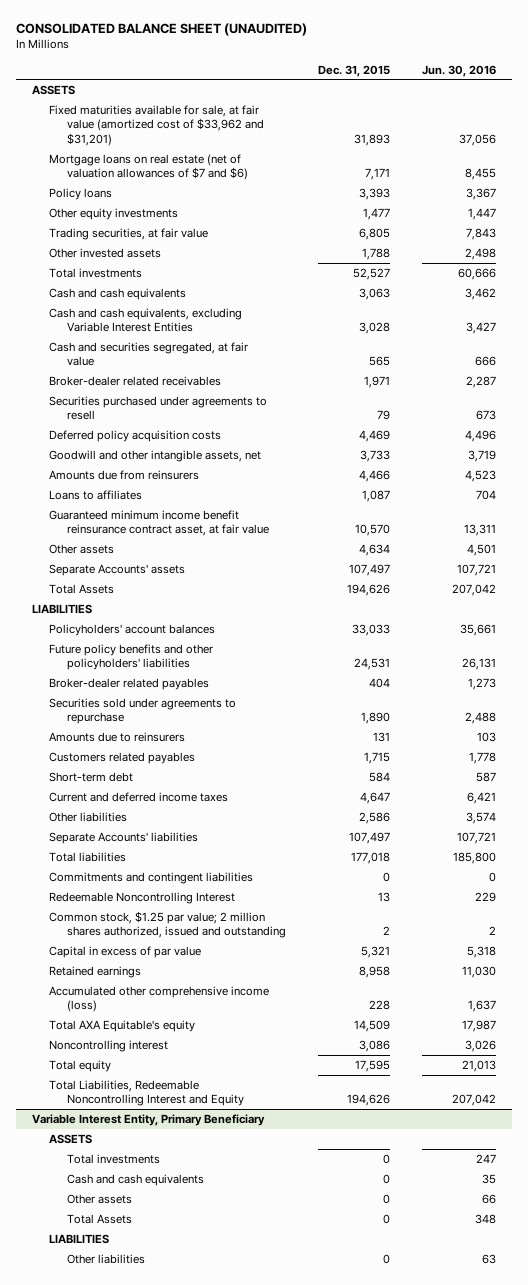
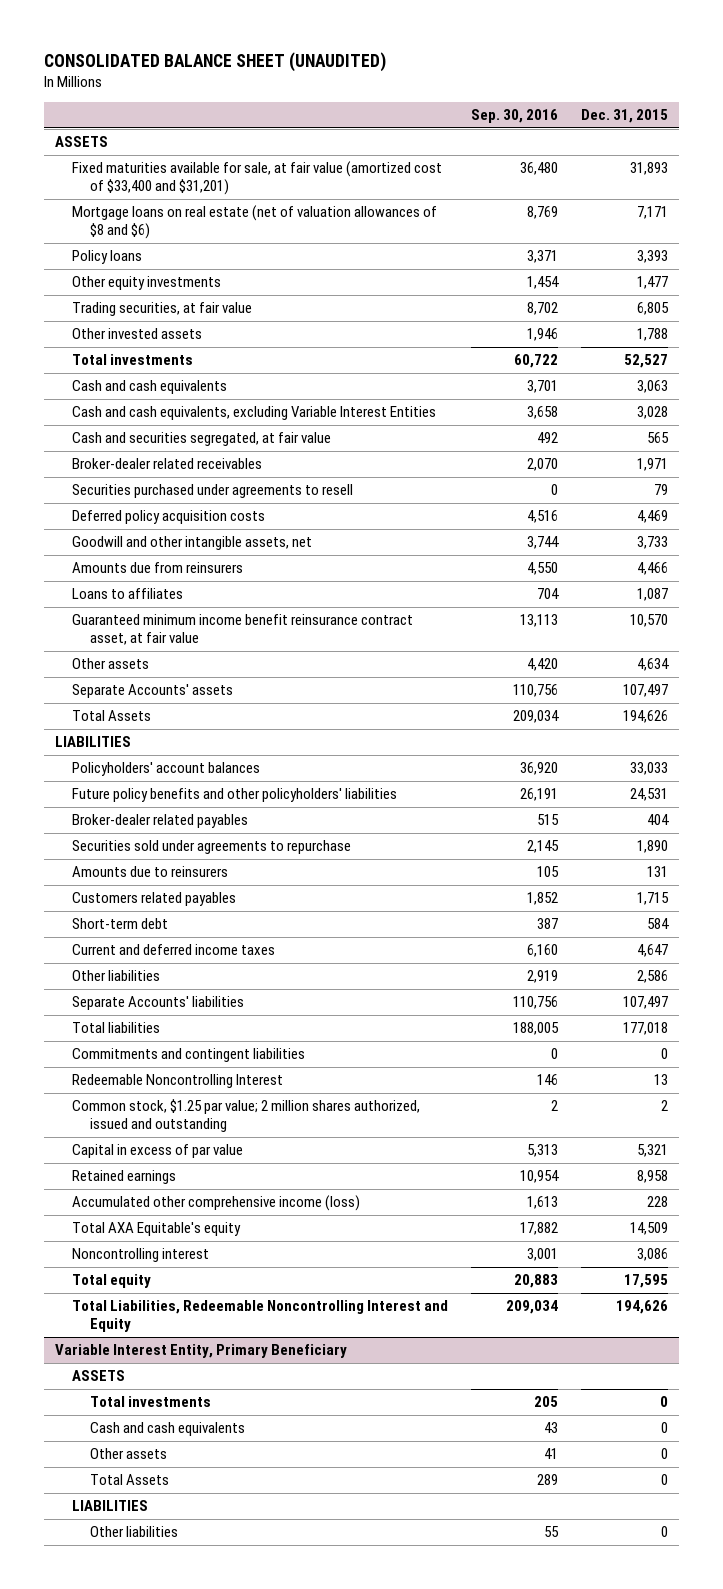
[422,64,497,77] Jun. 30, 2016 -> none
none -> [471,109,559,124] Sep. 30, 2016
[49,104,264,147] Fixed maturities available for sale, at fair value (amortized cost of $33,962 and $31,201) -> [72,161,443,196] Fixed maturities available for sale, at fair value (amortized cost of $33,400 and $31,201)
[49,153,248,181] Mortgage loans on real estate (net of valuation allowances of $7 and $6) -> [72,205,438,240] Mortgage loans on real estate (net of valuation allowances of $8 and $6)

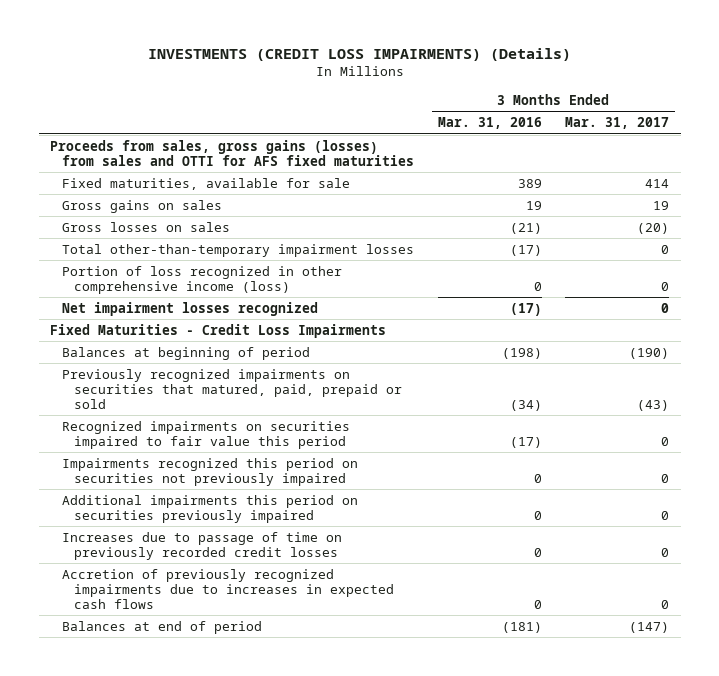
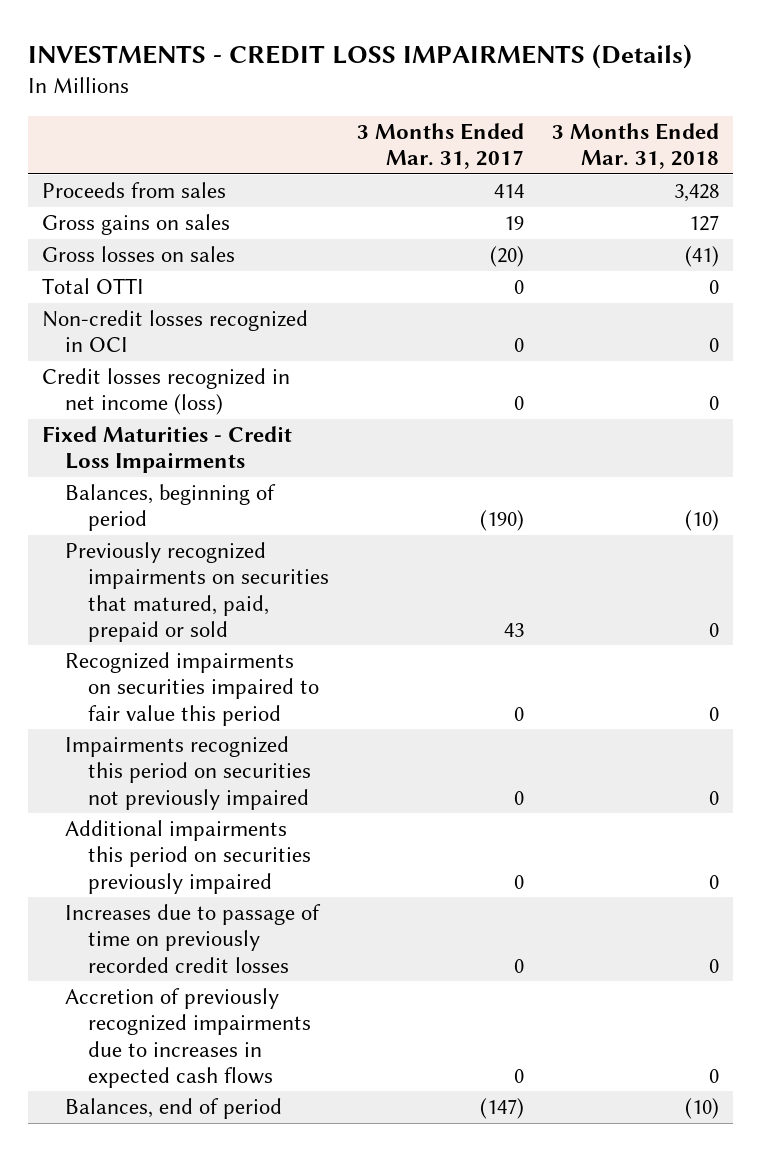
[147,47,571,61] INVESTMENTS (CREDIT LOSS IMPAIRMENTS) (Details) -> [27,43,692,69] INVESTMENTS - CREDIT LOSS IMPAIRMENTS (Details)
[437,117,542,130] Mar. 31, 2016 -> none
none -> [552,123,720,170] 3 Months Ended Mar. 31, 2018
[50,139,415,166] Proceeds from sales, gross gains (losses) from sales and OTTI for AFS fixed maturities -> none
[62,177,351,190] Fixed maturities, available for sale -> [41,182,226,199] Proceeds from sales
[62,243,415,257] Total other-than-temporary impairment losses -> [41,278,144,295] Total OTTI
[62,265,343,294] Portion of loss recognized in other comprehensive income (loss) -> [41,310,308,353] Non-credit losses recognized in OCI
[62,301,319,316] Net impairment losses recognized -> [41,368,290,416] Credit losses recognized in net income (loss)
[62,346,311,360] Balances at beginning of period -> [64,484,276,532] Balances, beginning of period
[636,399,669,411] (43) -> [503,622,524,637] 43
[62,620,263,634] Balances at end of period -> [64,1098,282,1120] Balances, end of period

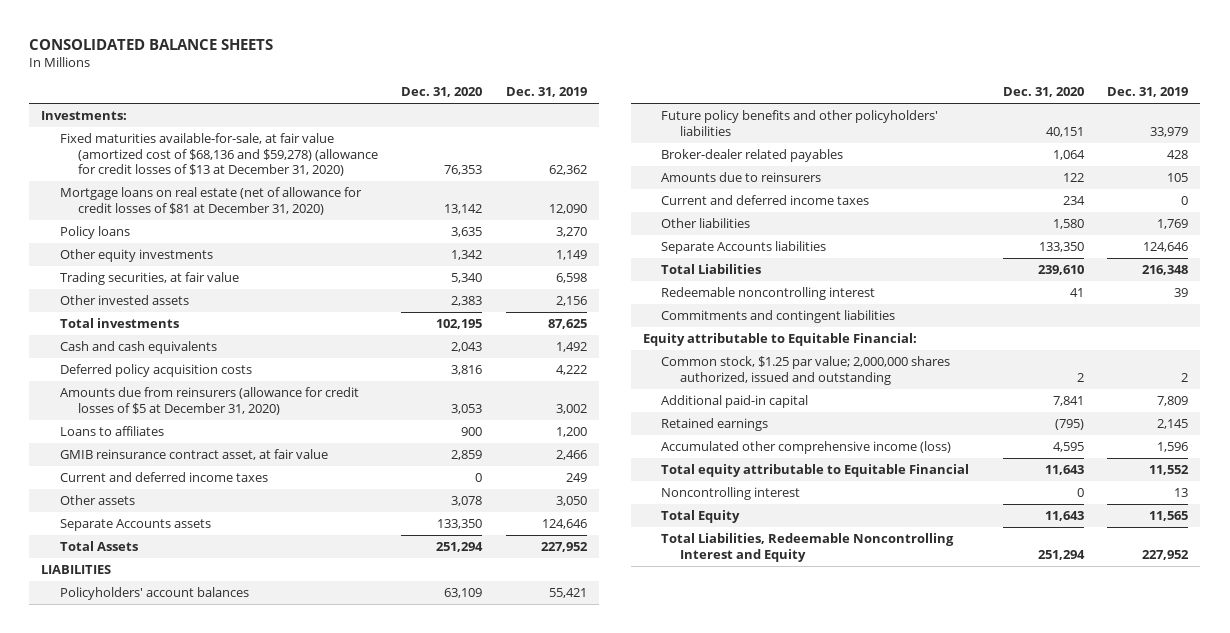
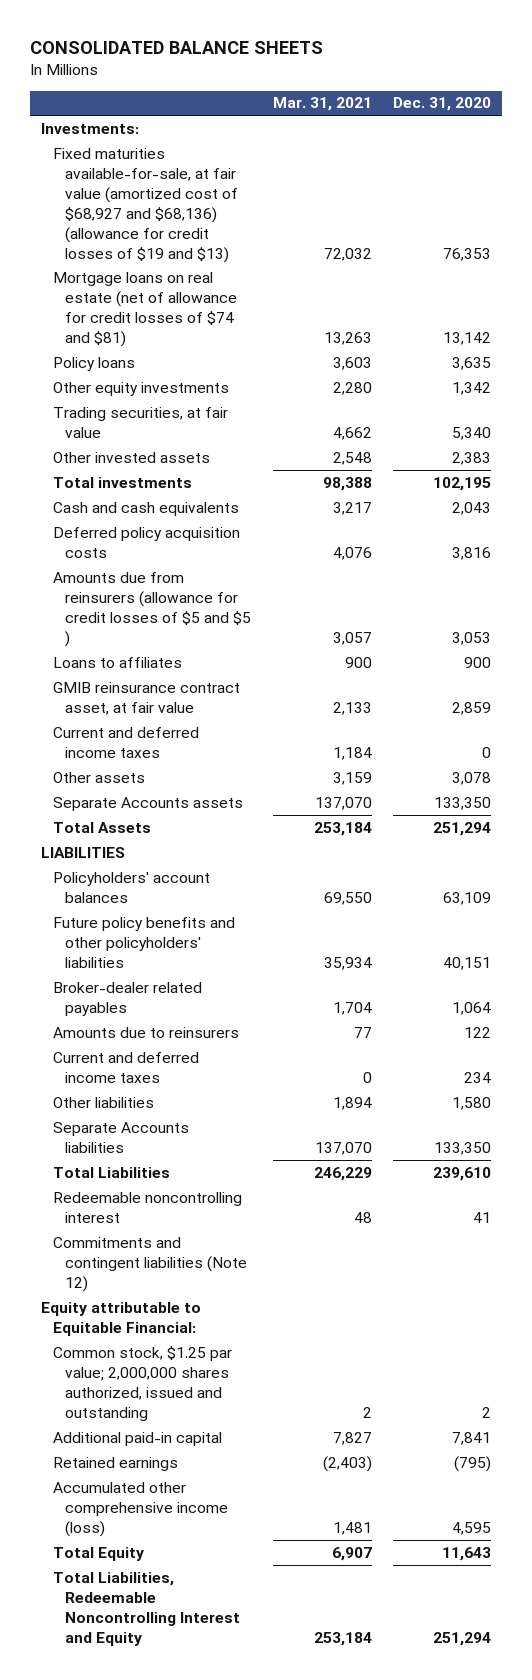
[505,87,587,98] Dec. 31, 2019 -> none
none -> [272,97,372,112] Mar. 31, 2021
[59,133,379,177] Fixed maturities available-for-sale, at fair value (amortized cost of $68,136 and $59,278) (allowance for credit losses of $13 at December 31, 2020) -> [53,147,239,263] Fixed maturities available-for-sale, at fair value (amortized cost of $68,927 and $68,136) (allowance for credit losses of $19 and $13)
[59,187,362,215] Mortgage loans on real estate (net of allowance for credit losses of $81 at December 31, 2020) -> [53,271,238,347] Mortgage loans on real estate (net of allowance for credit losses of $74 and $81)
[59,387,359,415] Amounts due from reinsurers (allowance for credit losses of $5 at December 31, 2020) -> [53,571,252,647] Amounts due from reinsurers (allowance for credit losses of $5 and $5 )
[661,310,896,324] Commitments and contingent liabilities -> [53,1236,248,1292] Commitments and contingent liabilities (Note 12)
[661,464,970,478] Total equity attributable to Equitable Financial -> none
[661,487,801,501] Noncontrolling interest -> none

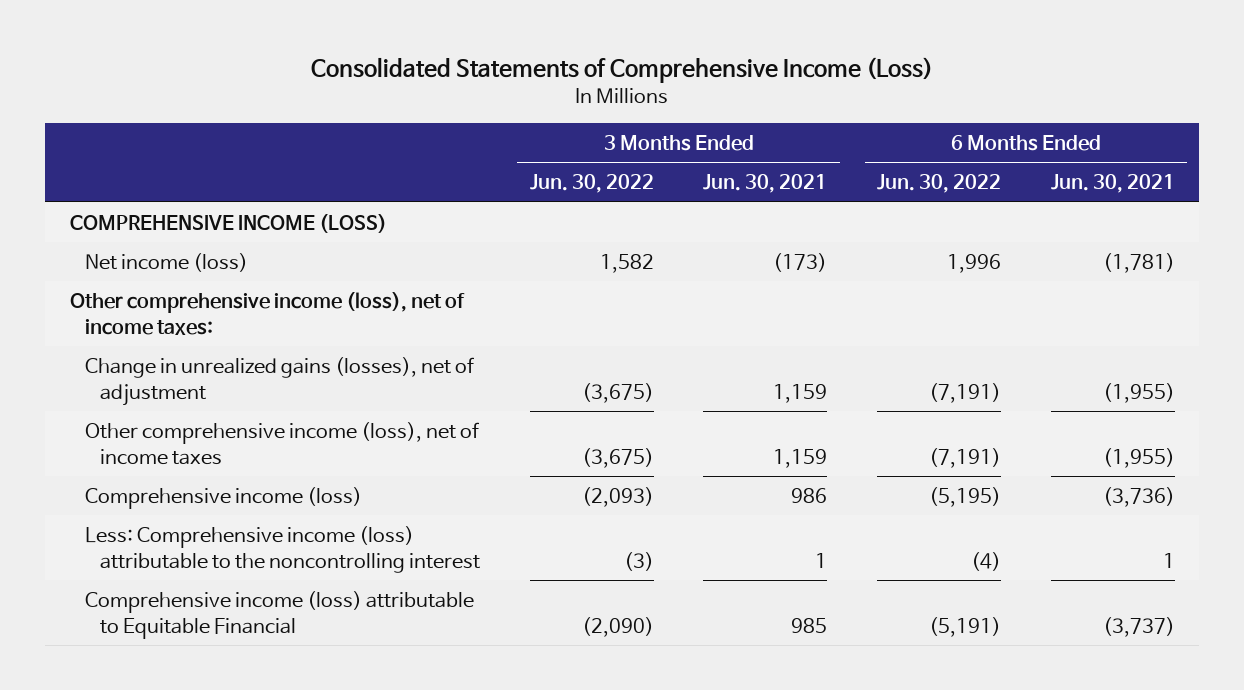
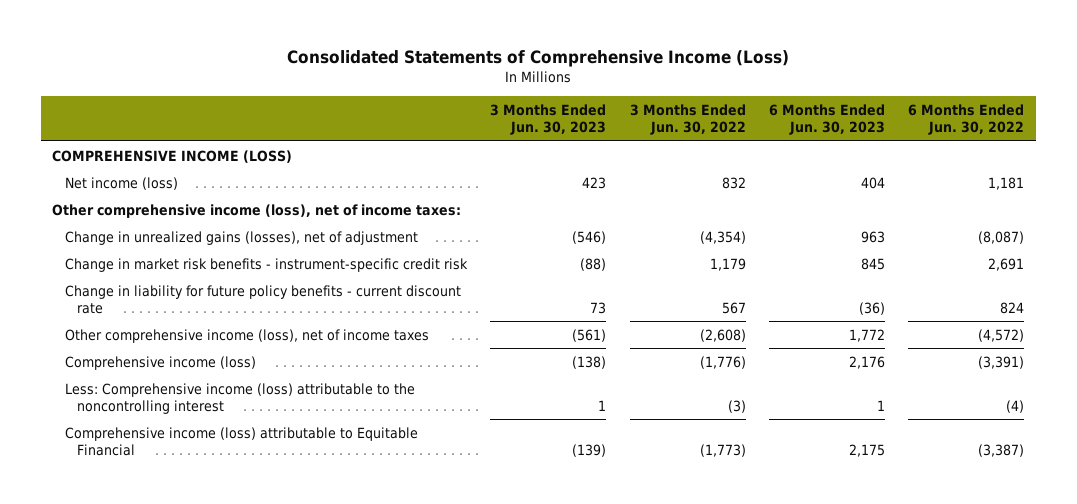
[703,174,828,194] Jun. 30, 2021 -> none
[1050,174,1175,194] Jun. 30, 2021 -> none
none -> [490,104,607,136] 3 Months Ended Jun. 30, 2023
none -> [769,104,886,136] 6 Months Ended Jun. 30, 2023
[599,253,654,273] 1,582 -> [721,176,746,189] 832
[946,253,1001,273] 1,996 -> [988,176,1025,190] 1,181
[581,382,654,403] (3,675) -> [699,230,746,244] (4,354)
[928,382,1001,403] (7,191) -> [978,230,1025,244] (8,087)
none -> [64,257,468,272] Change in market risk benefits - instrument-specific credit risk
none -> [64,284,461,314] Change in liability for future policy benefits - current discount rate
[581,447,654,468] (3,675) -> [699,328,746,342] (2,608)
[928,447,1001,468] (7,191) -> [978,328,1025,342] (4,572)
[581,486,654,507] (2,093) -> [699,355,746,369] (1,776)
[928,486,1001,507] (5,195) -> [978,355,1025,369] (3,391)
[581,616,654,637] (2,090) -> [699,443,746,457] (1,773)
[928,616,1001,637] (5,191) -> [978,443,1025,457] (3,387)

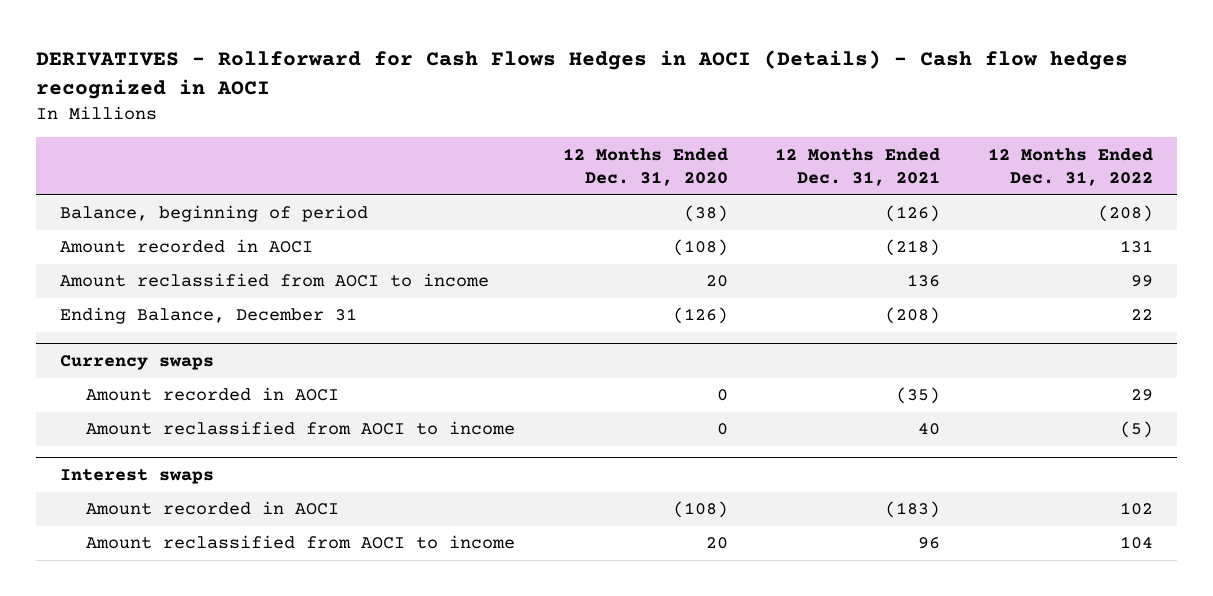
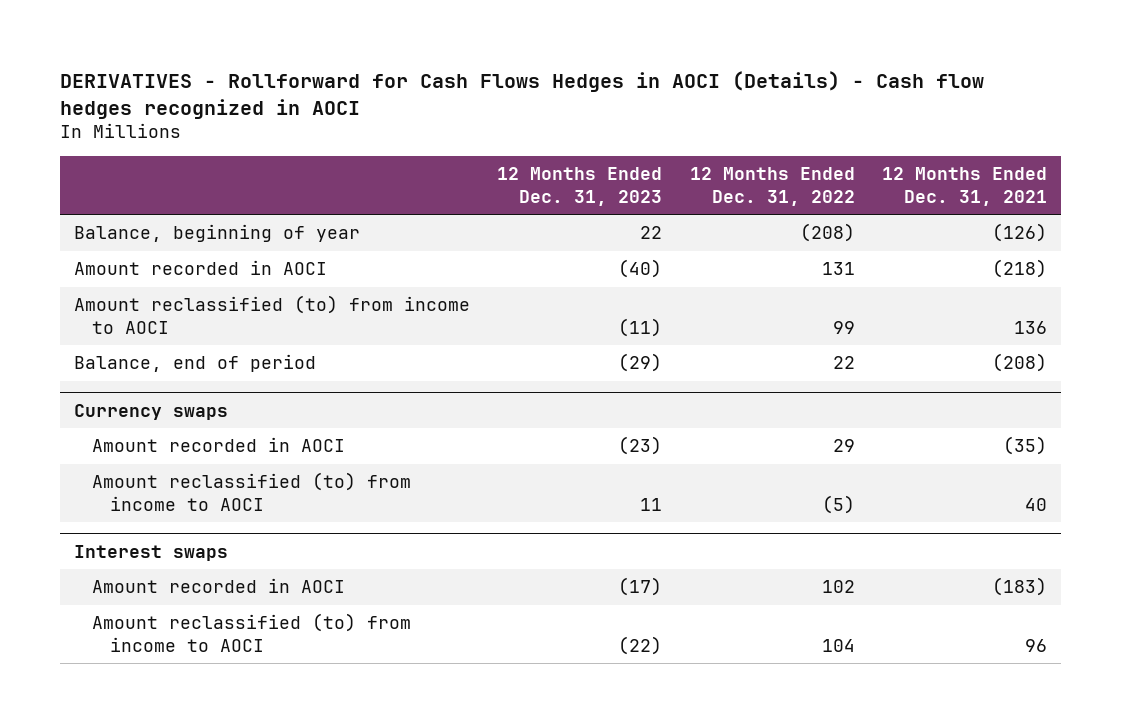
[562,147,728,187] 12 Months Ended Dec. 31, 2020 -> none
none -> [497,167,663,206] 12 Months Ended Dec. 31, 2023
[60,205,369,223] Balance, beginning of period -> [73,224,360,243] Balance, beginning of year
[60,273,490,288] Amount reclassified from AOCI to income -> [73,295,470,334] Amount reclassified (to) from income to AOCI
[60,307,358,325] Ending Balance, December 31 -> [73,354,316,373] Balance, end of period
[85,421,515,436] Amount reclassified from AOCI to income -> [91,472,411,511] Amount reclassified (to) from income to AOCI
[85,535,515,550] Amount reclassified from AOCI to income -> [91,613,411,652] Amount reclassified (to) from income to AOCI

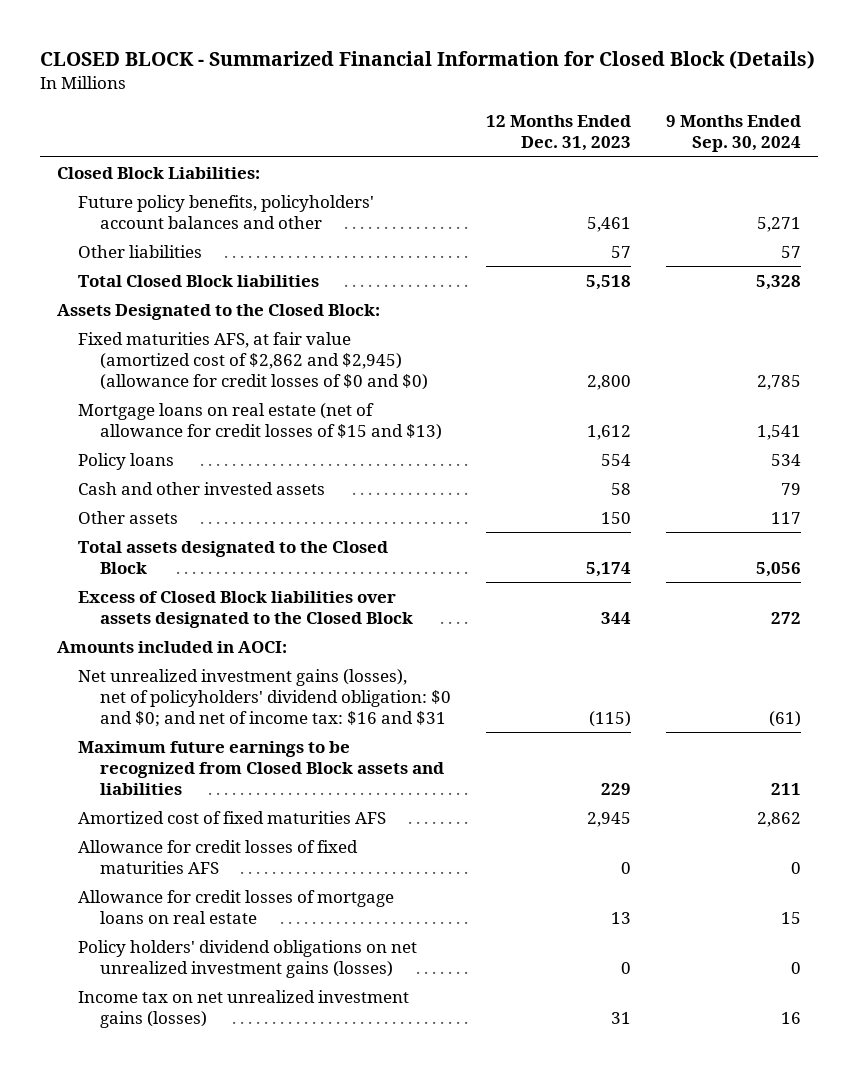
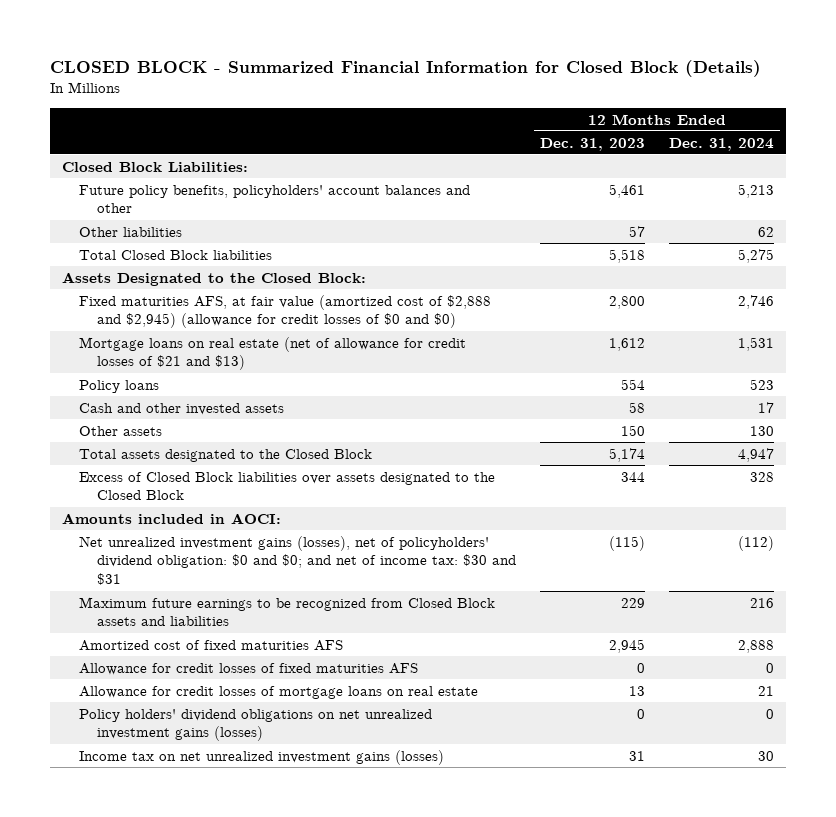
[665,115,801,153] 9 Months Ended Sep. 30, 2024 -> none
none -> [668,137,774,151] Dec. 31, 2024
[78,331,428,390] Fixed maturities AFS, at fair value (amortized cost of $2,862 and $2,945) (allowance for credit losses of $0 and $0) -> [79,294,492,329] Fixed maturities AFS, at fair value (amortized cost of $2,888 and $2,945) (allowance for credit losses of $0 and $0)
[78,402,442,440] Mortgage loans on real estate (net of allowance for credit losses of $15 and $13) -> [79,336,467,371] Mortgage loans on real estate (net of allowance for credit losses of $21 and $13)
[78,668,451,727] Net unrealized investment gains (losses), net of policyholders' dividend obligation: $0 and $0; and net of income tax: $16 and $31 -> [79,535,517,586] Net unrealized investment gains (losses), net of policyholders' dividend obligation: $0 and $0; and net of income tax: $30 and $31

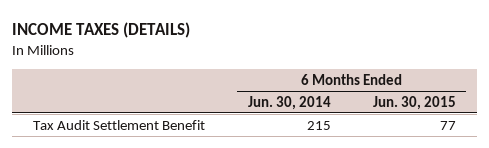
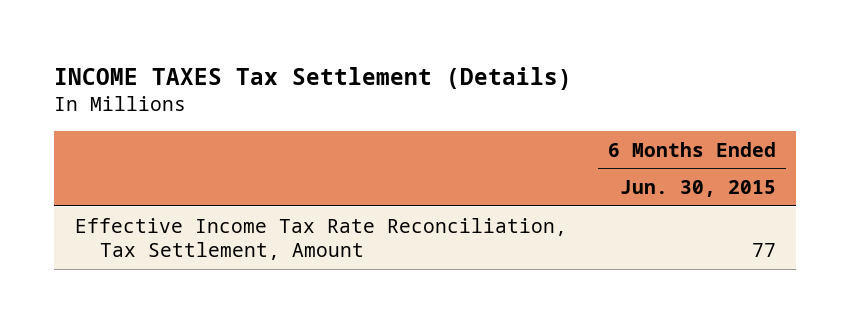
[12,22,191,39] INCOME TAXES (DETAILS) -> [54,66,573,90] INCOME TAXES Tax Settlement (Details)
[247,95,331,110] Jun. 30, 2014 -> none
[33,119,206,130] Tax Audit Settlement Benefit -> [74,217,567,261] Effective Income Tax Rate Reconciliation, Tax Settlement, Amount

